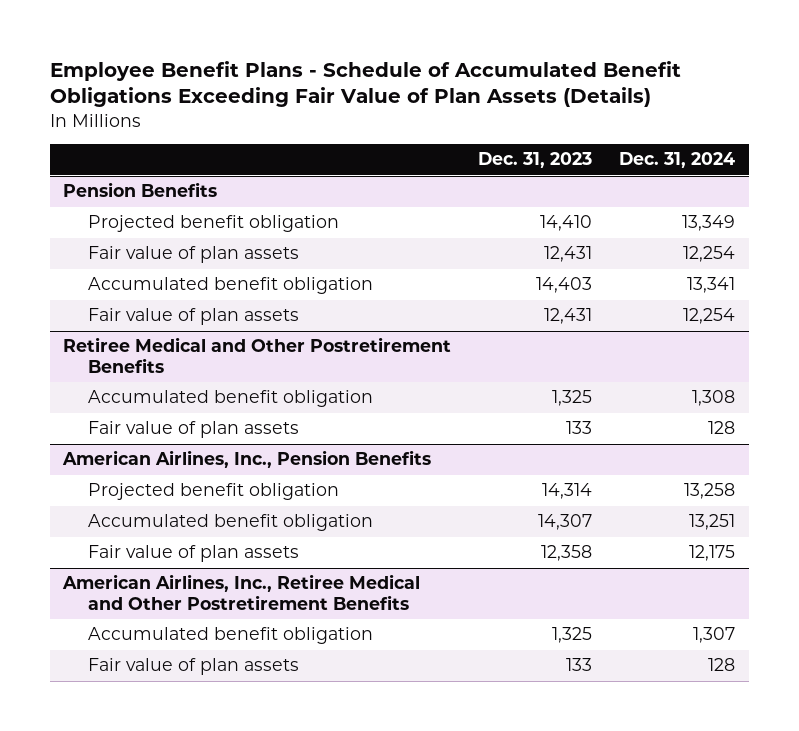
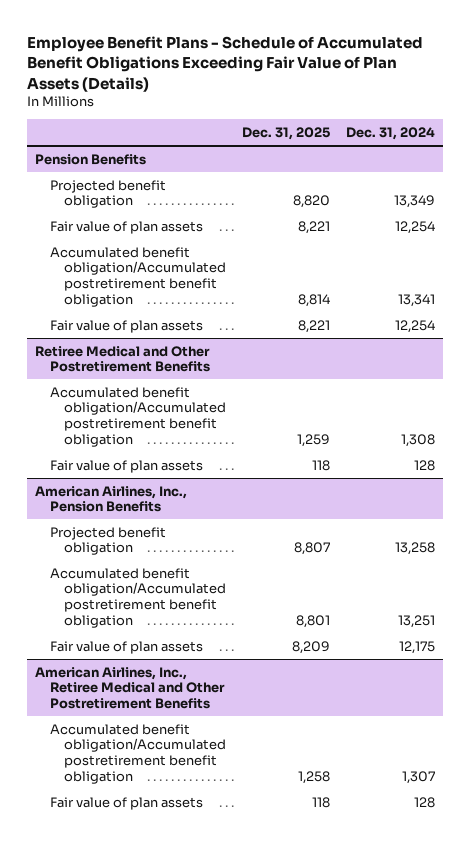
[478,152,593,169] Dec. 31, 2023 -> none
none -> [242,127,331,141] Dec. 31, 2025
[88,277,374,295] Accumulated benefit obligation -> [49,246,226,307] Accumulated benefit obligation/Accumulated postretirement benefit obligation
[88,390,374,408] Accumulated benefit obligation -> [49,386,226,447] Accumulated benefit obligation/Accumulated postretirement benefit obligation
[88,514,374,532] Accumulated benefit obligation -> [49,567,226,628] Accumulated benefit obligation/Accumulated postretirement benefit obligation
[88,627,374,645] Accumulated benefit obligation -> [49,723,226,784] Accumulated benefit obligation/Accumulated postretirement benefit obligation

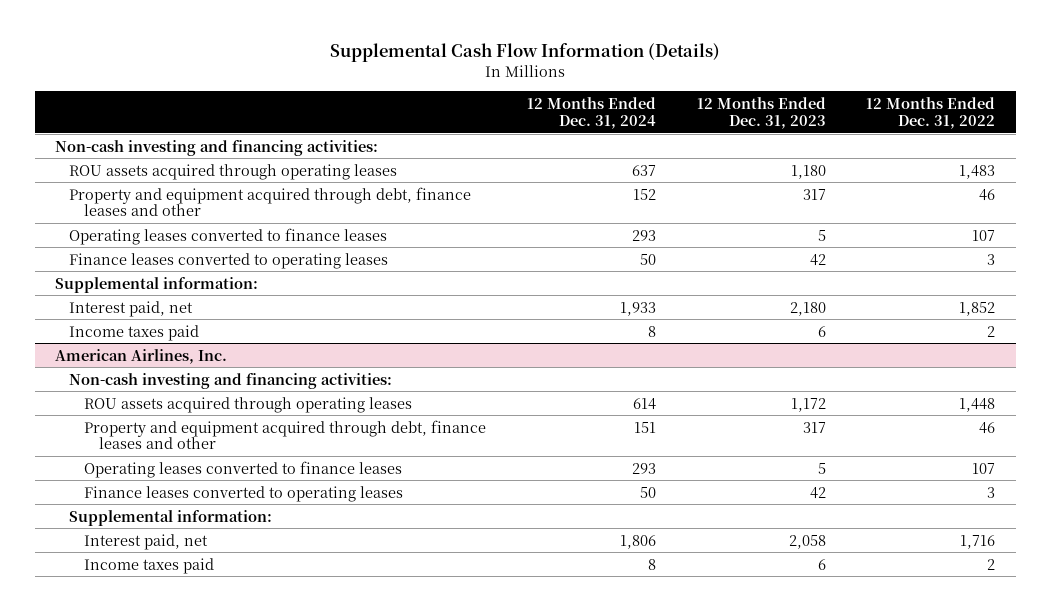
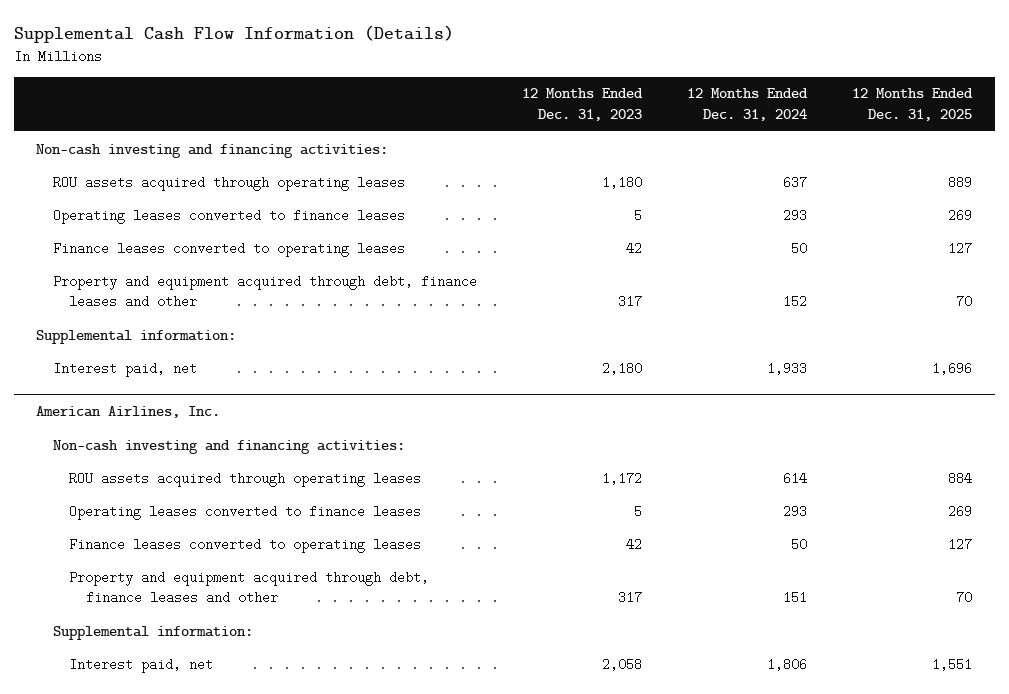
[866,96,996,129] 12 Months Ended Dec. 31, 2022 -> none
none -> [852,88,974,122] 12 Months Ended Dec. 31, 2025
[69,186,472,217] Property and equipment acquired through debt, finance leases and other -> [52,274,477,309] Property and equipment acquired through debt, finance leases and other
[69,324,200,341] Income taxes paid -> none
[84,419,487,450] Property and equipment acquired through debt, finance leases and other -> [69,570,430,605] Property and equipment acquired through debt, finance leases and other
[84,557,215,574] Income taxes paid -> none

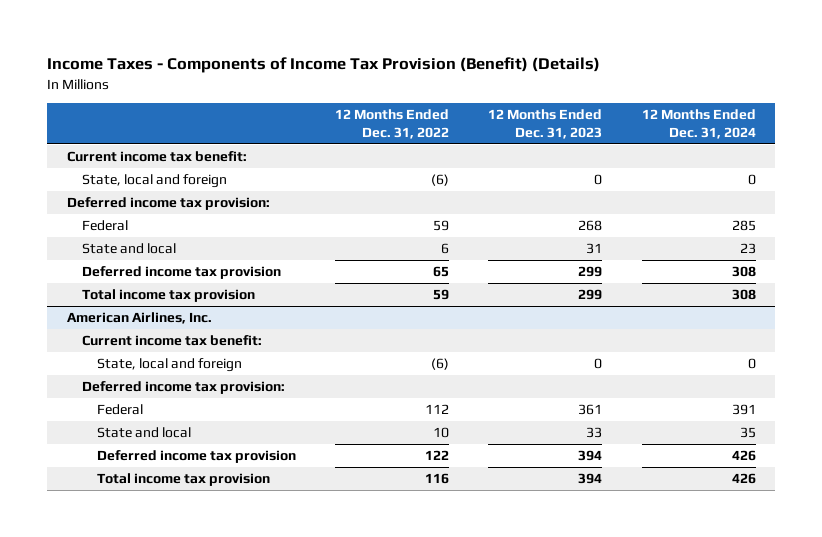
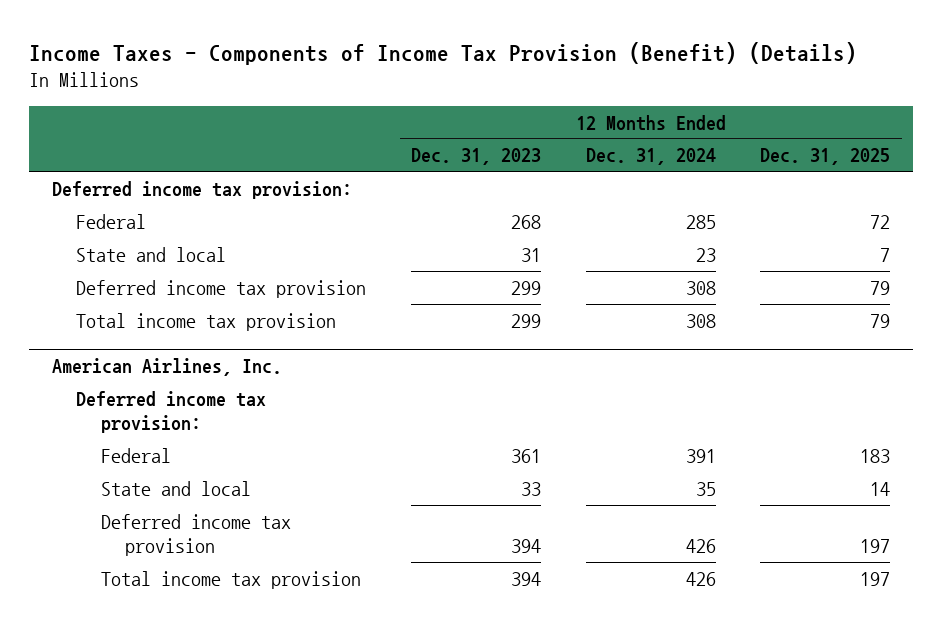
[335,108,450,140] 12 Months Ended Dec. 31, 2022 -> none
none -> [760,148,891,166] Dec. 31, 2025
[66,150,247,162] Current income tax benefit: -> none
[81,173,227,188] State, local and foreign -> none
[81,334,262,346] Current income tax benefit: -> none
[96,357,242,372] State, local and foreign -> none

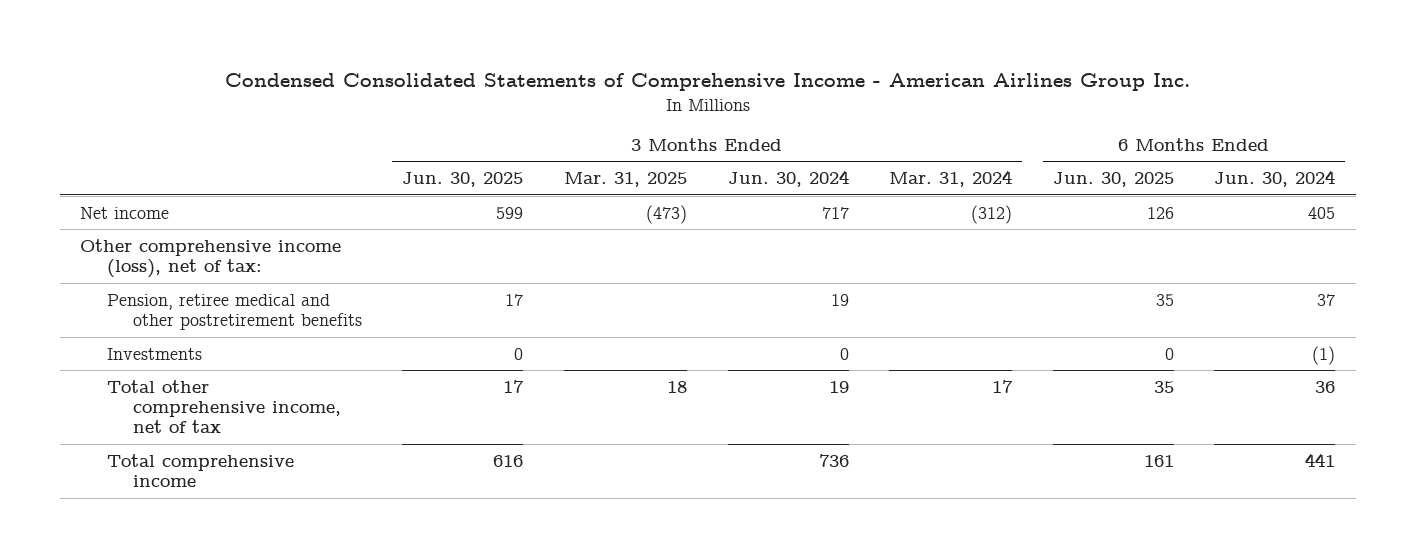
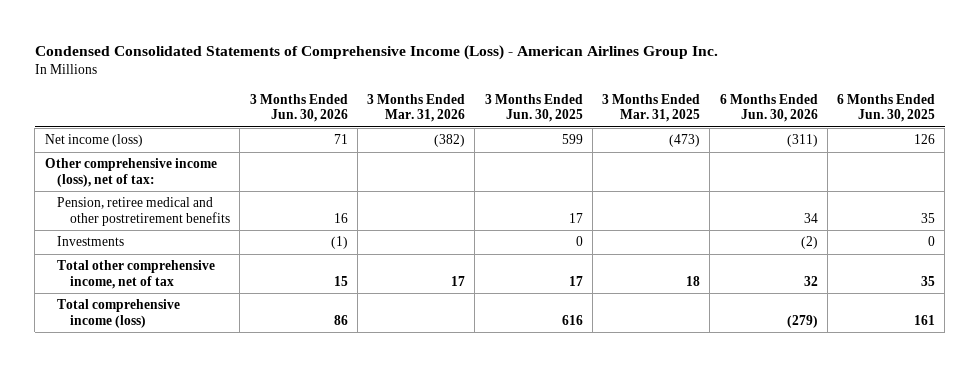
[224,73,1190,92] Condensed Consolidated Statements of Comprehensive Income - American Airlines Group Inc. -> [34,44,718,60] Condensed Consolidated Statements of Comprehensive Income (Loss) - American Airlines Group Inc.
[727,170,849,188] Jun. 30, 2024 -> none
[889,170,1013,188] Mar. 31, 2024 -> none
[1214,170,1336,188] Jun. 30, 2024 -> none
none -> [249,93,348,123] 3 Months Ended Jun. 30, 2026
none -> [367,93,466,123] 3 Months Ended Mar. 31, 2026
none -> [719,93,818,123] 6 Months Ended Jun. 30, 2026
[80,206,170,219] Net income -> [44,134,143,148] Net income (loss)
[106,453,294,487] Total comprehensive income -> [57,299,181,328] Total comprehensive income (loss)

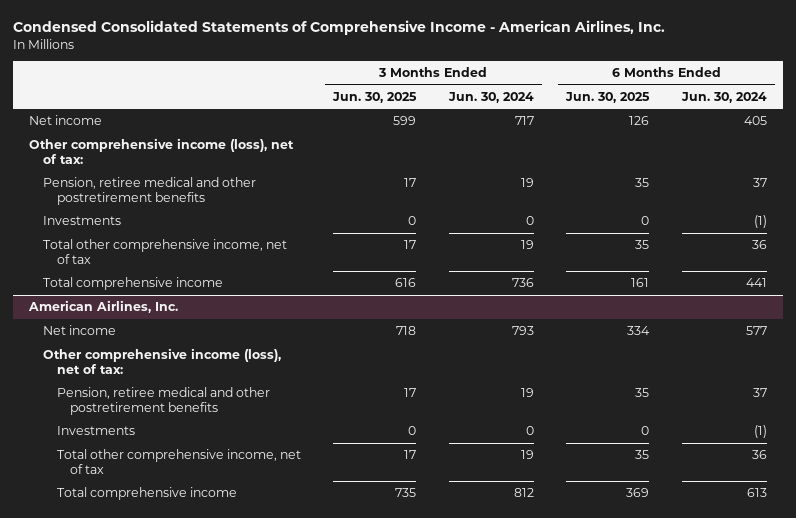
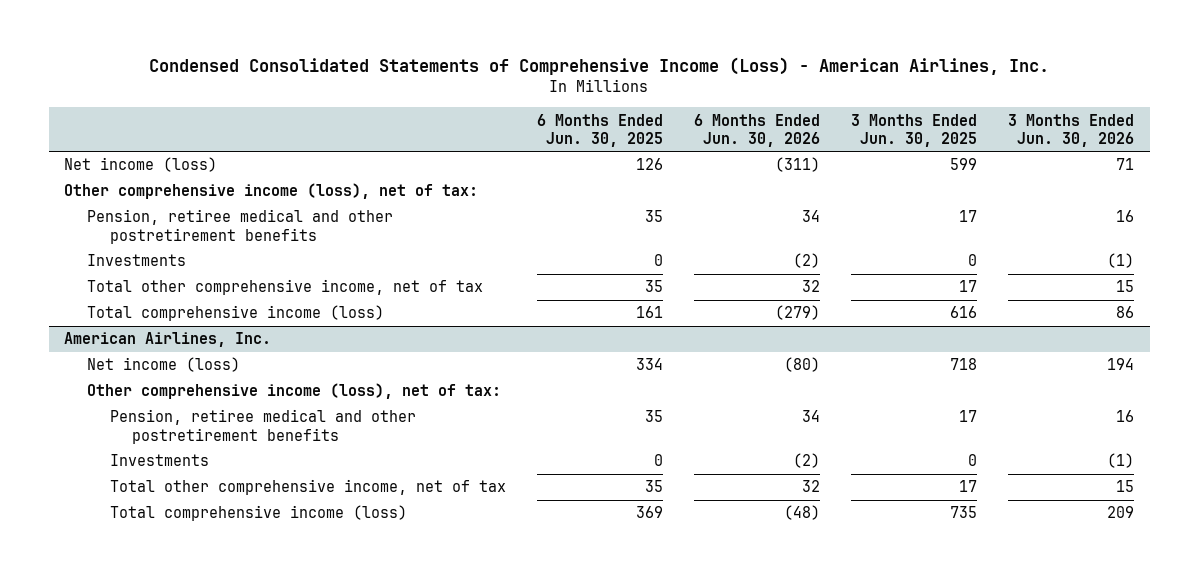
[12,20,665,36] Condensed Consolidated Statements of Comprehensive Income - American Airlines, Inc. -> [149,57,1050,76] Condensed Consolidated Statements of Comprehensive Income (Loss) - American Airlines, Inc.
[447,91,534,103] Jun. 30, 2024 -> none
[680,91,767,103] Jun. 30, 2024 -> none
none -> [693,113,820,147] 6 Months Ended Jun. 30, 2026
none -> [1007,113,1134,147] 3 Months Ended Jun. 30, 2026
[29,115,103,126] Net income -> [64,157,218,173] Net income (loss)
[42,277,223,291] Total comprehensive income -> [87,305,385,322] Total comprehensive income (loss)
[42,325,116,336] Net income -> [87,357,241,373] Net income (loss)
[56,487,237,501] Total comprehensive income -> [109,505,407,522] Total comprehensive income (loss)

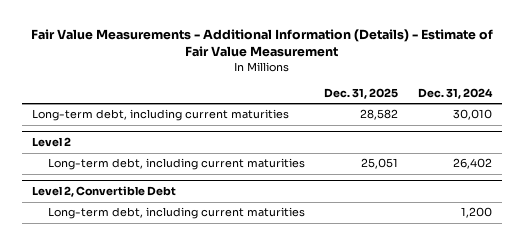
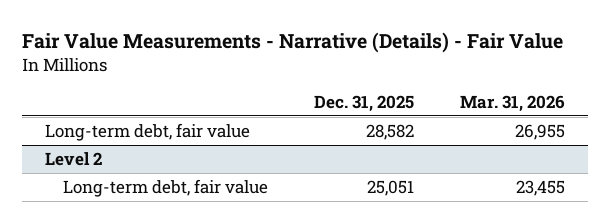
[31,29,494,58] Fair Value Measurements - Additional Information (Details) - Estimate of Fair Value Measurement -> [21,32,563,54] Fair Value Measurements - Narrative (Details) - Fair Value
[418,87,494,99] Dec. 31, 2024 -> none
none -> [460,95,566,113] Mar. 31, 2026
[32,109,290,122] Long-term debt, including current maturities -> [44,123,250,142] Long-term debt, fair value
[32,186,177,198] Level 2, Convertible Debt -> none
[47,207,305,220] Long-term debt, including current maturities -> none
[47,158,305,171] Long-term debt, including current maturities -> [63,179,269,198] Long-term debt, fair value

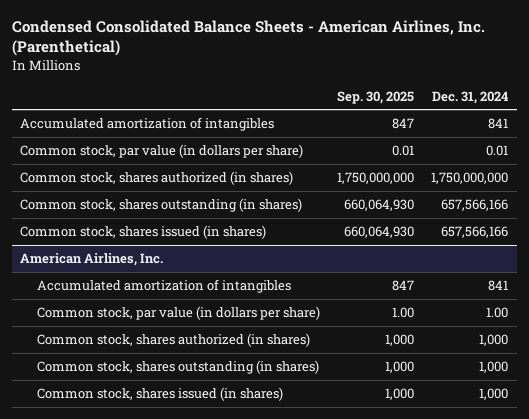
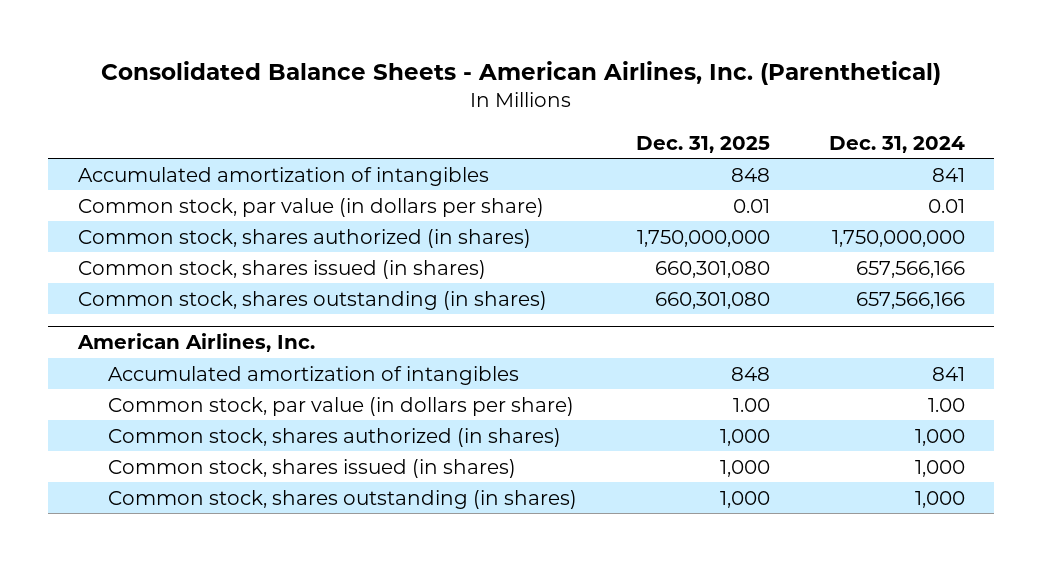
[11,20,485,57] Condensed Consolidated Balance Sheets - American Airlines, Inc. (Parenthetical) -> [101,60,942,85] Consolidated Balance Sheets - American Airlines, Inc. (Parenthetical)
[336,90,414,104] Sep. 30, 2025 -> none
none -> [635,135,770,153] Dec. 31, 2025
[20,197,303,212] Common stock, shares outstanding (in shares) -> [77,290,547,310] Common stock, shares outstanding (in shares)
[36,359,319,374] Common stock, shares outstanding (in shares) -> [107,489,577,509] Common stock, shares outstanding (in shares)

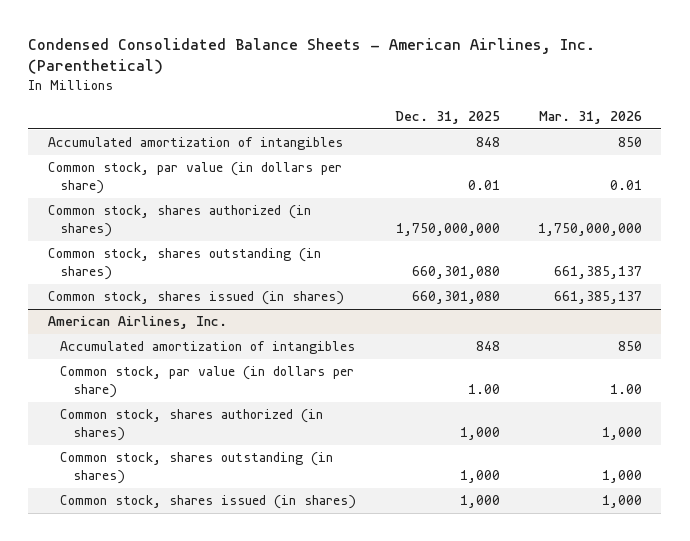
[101,60,942,85] Consolidated Balance Sheets - American Airlines, Inc. (Parenthetical) -> [28,37,596,75] Condensed Consolidated Balance Sheets - American Airlines, Inc. (Parenthetical)
[828,135,965,153] Dec. 31, 2024 -> none
none -> [538,110,642,124] Mar. 31, 2026
[77,259,486,279] Common stock, shares issued (in shares) -> [47,291,344,306] Common stock, shares issued (in shares)
[107,458,516,478] Common stock, shares issued (in shares) -> [60,495,357,510] Common stock, shares issued (in shares)

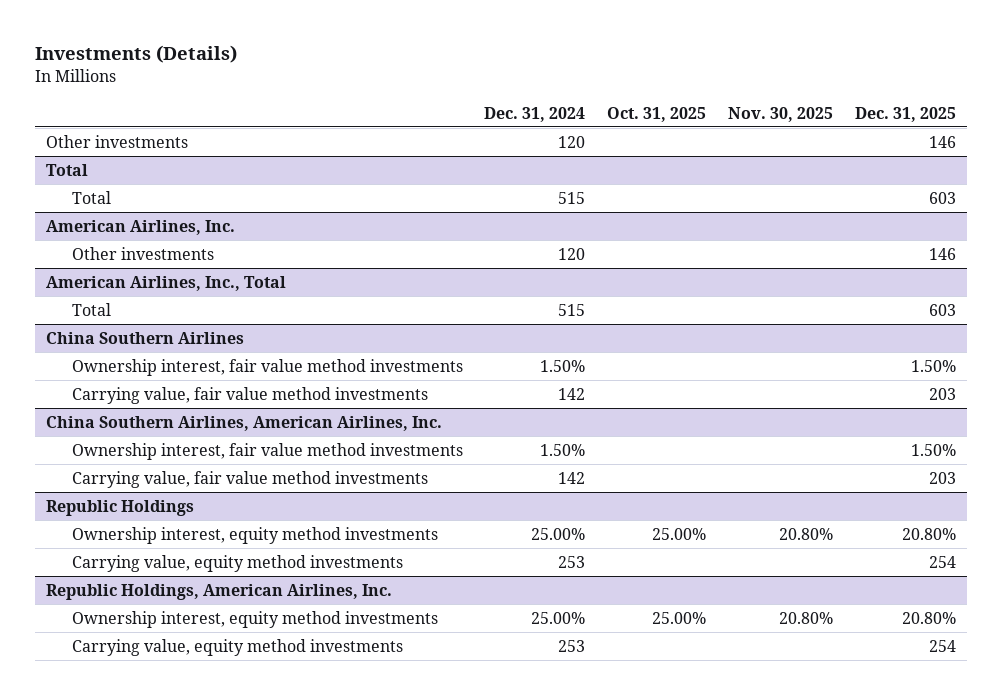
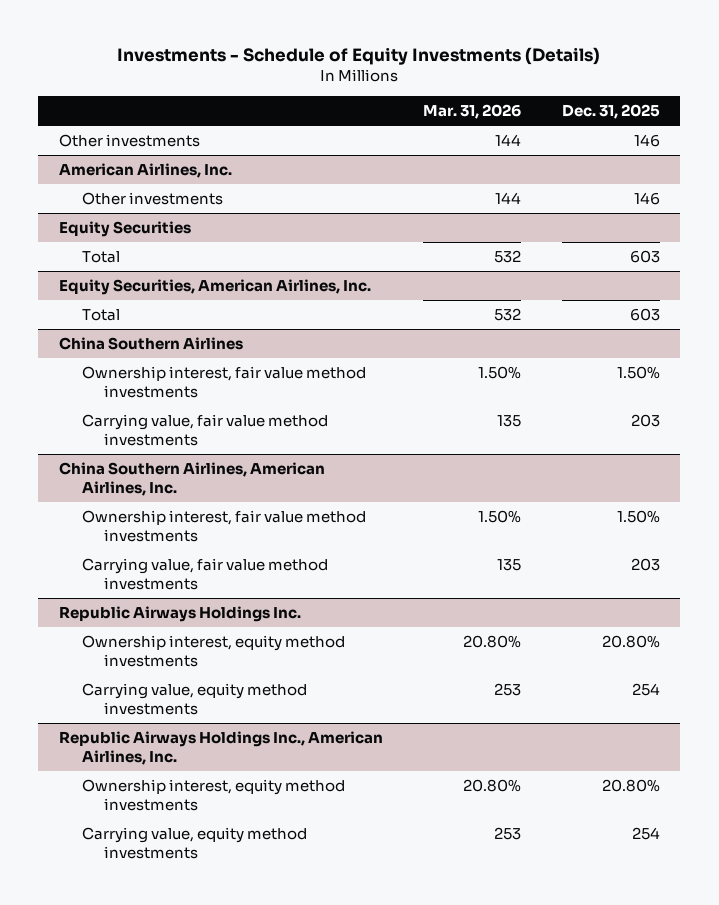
[35,45,238,64] Investments (Details) -> [117,47,601,66] Investments - Schedule of Equity Investments (Details)
[484,106,586,122] Dec. 31, 2024 -> none
[607,106,707,122] Oct. 31, 2025 -> none
[728,106,834,122] Nov. 30, 2025 -> none
none -> [423,104,522,120] Mar. 31, 2026
[46,164,89,177] Total -> none
[71,191,111,205] Total -> none
[46,276,287,292] American Airlines, Inc., Total -> none
none -> [58,220,191,237] Equity Securities
none -> [58,278,371,295] Equity Securities, American Airlines, Inc.
none -> [81,308,120,321] Total
[46,500,195,517] Republic Holdings -> [58,605,301,622] Republic Airways Holdings Inc.
[46,584,393,601] Republic Holdings, American Airlines, Inc. -> [58,730,383,766] Republic Airways Holdings Inc., American Airlines, Inc.

